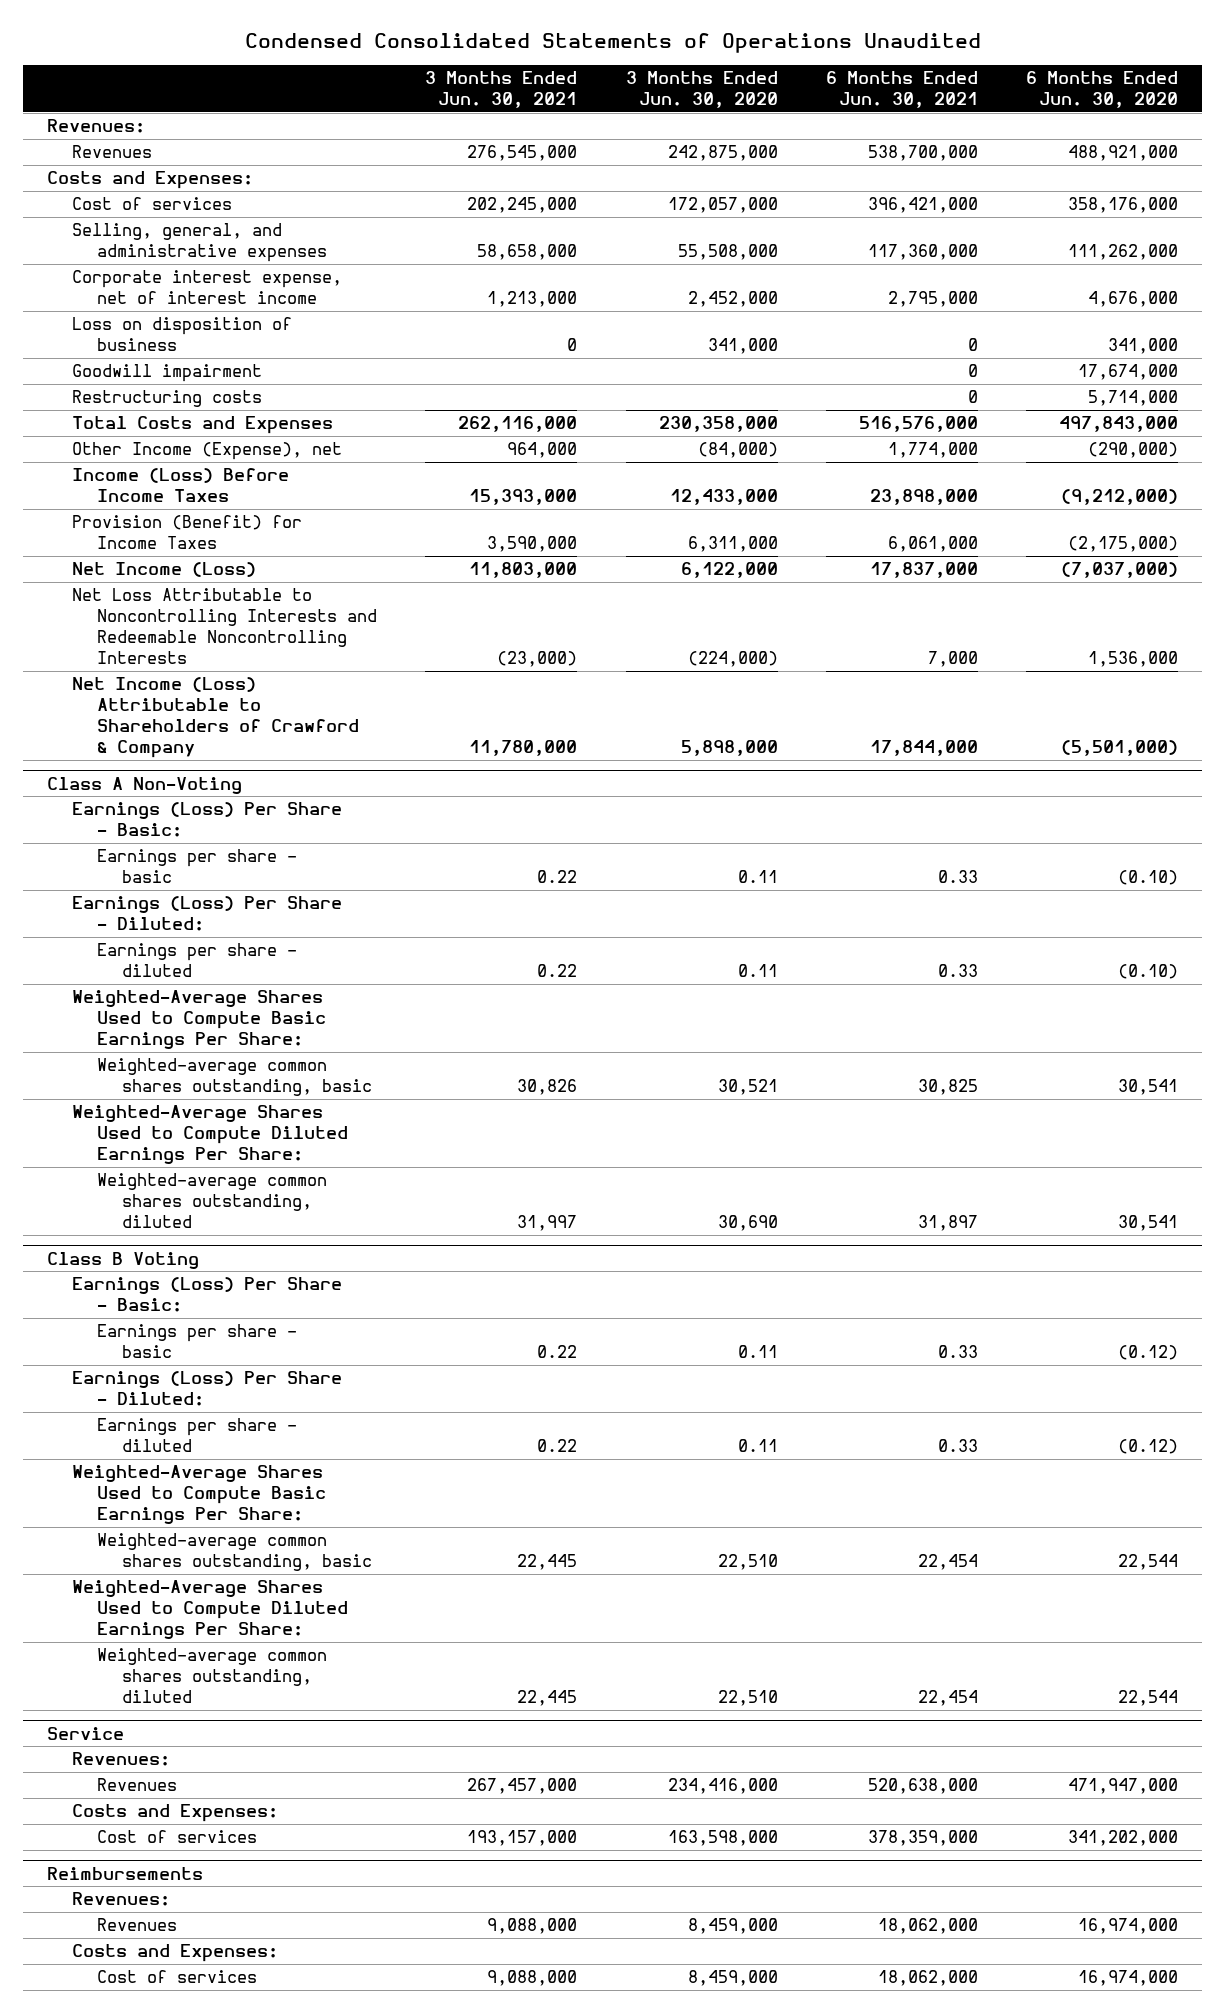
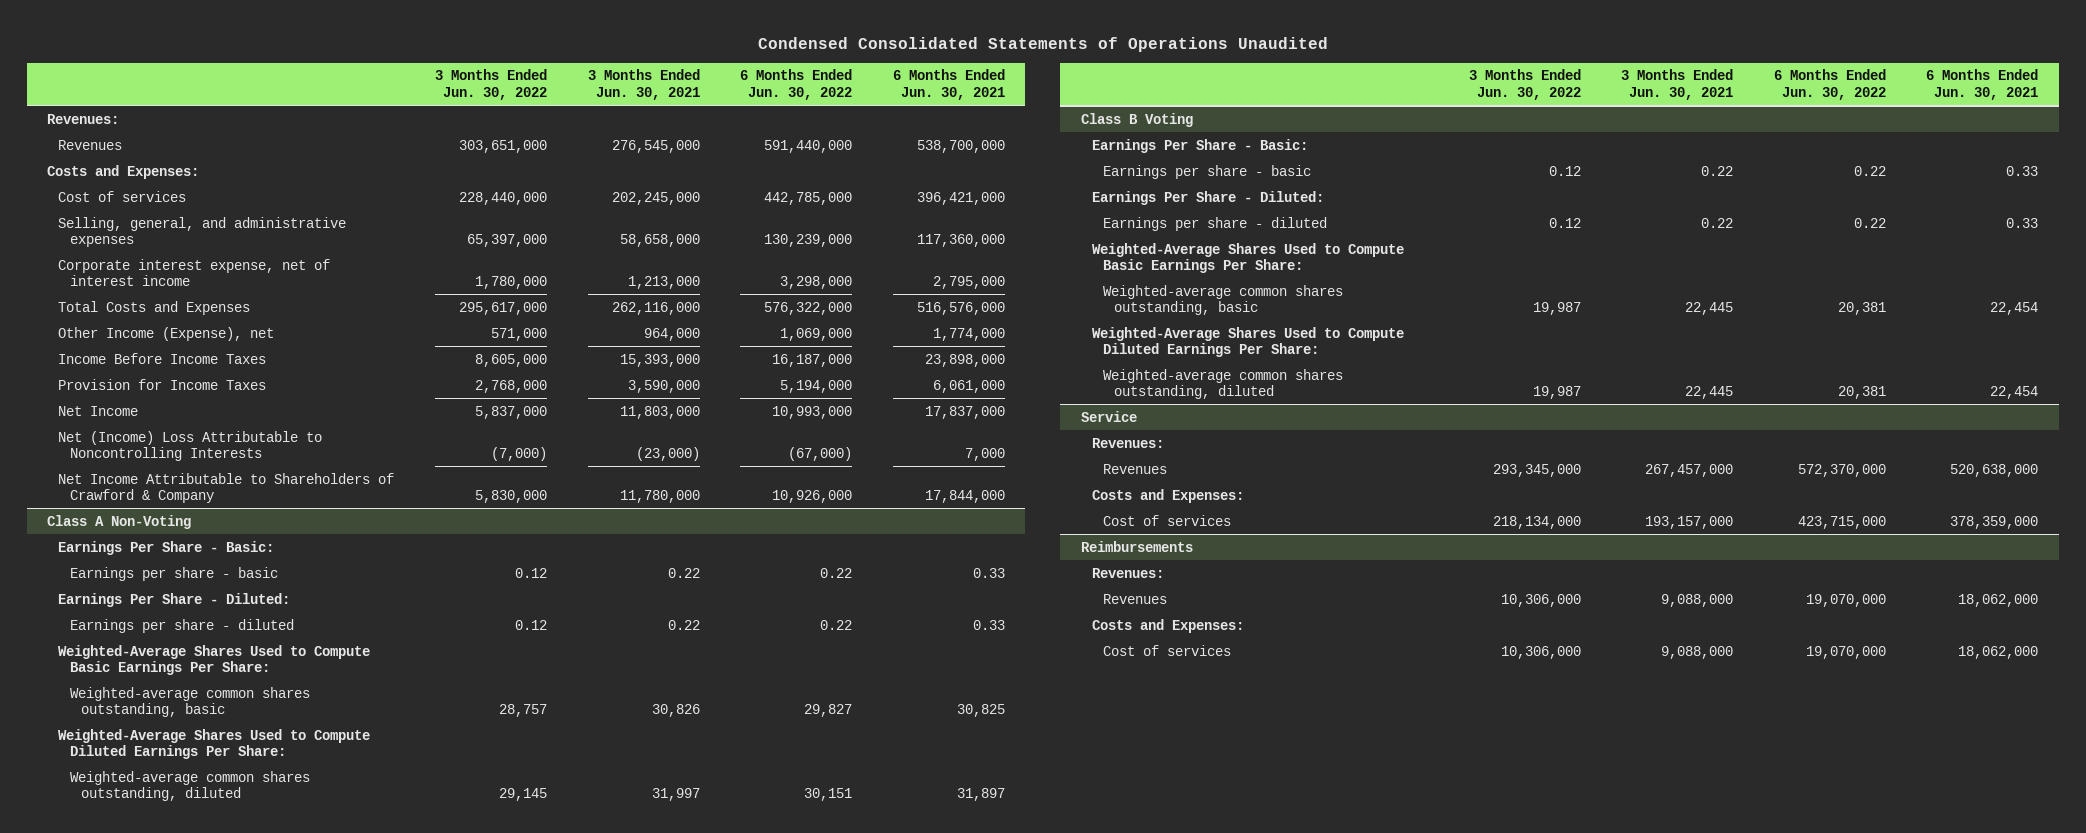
[625,70,778,108] 3 Months Ended Jun. 30, 2020 -> none
[1026,70,1179,108] 6 Months Ended Jun. 30, 2020 -> none
none -> [435,69,548,100] 3 Months Ended Jun. 30, 2022
none -> [740,69,853,100] 6 Months Ended Jun. 30, 2022
[71,317,292,352] Loss on disposition of business -> none
[71,364,262,383] Goodwill impairment -> none
[71,390,262,408] Restructuring costs -> none
[71,468,289,503] Income (Loss) Before Income Taxes -> [58,352,267,364] Income Before Income Taxes
[71,515,302,550] Provision (Benefit) for Income Taxes -> [58,378,267,390] Provision for Income Taxes
[71,562,256,578] Net Income (Loss) -> [58,405,139,416] Net Income
[71,588,377,665] Net Loss Attributable to Noncontrolling Interests and Redeemable Noncontrolling Interests -> [58,430,323,462] Net (Income) Loss Attributable to Noncontrolling Interests
[71,677,359,759] Net Income (Loss) Attributable to Shareholders of Crawford & Company -> [58,472,395,504] Net Income Attributable to Shareholders of Crawford & Company
[71,802,342,838] Earnings (Loss) Per Share - Basic: -> [58,540,275,555] Earnings Per Share - Basic:
[71,896,342,932] Earnings (Loss) Per Share - Diluted: -> [58,592,291,607] Earnings Per Share - Diluted:
[71,1277,342,1313] Earnings (Loss) Per Share - Basic: -> [1091,138,1308,153] Earnings Per Share - Basic:
[71,1371,342,1407] Earnings (Loss) Per Share - Diluted: -> [1091,190,1324,205] Earnings Per Share - Diluted:

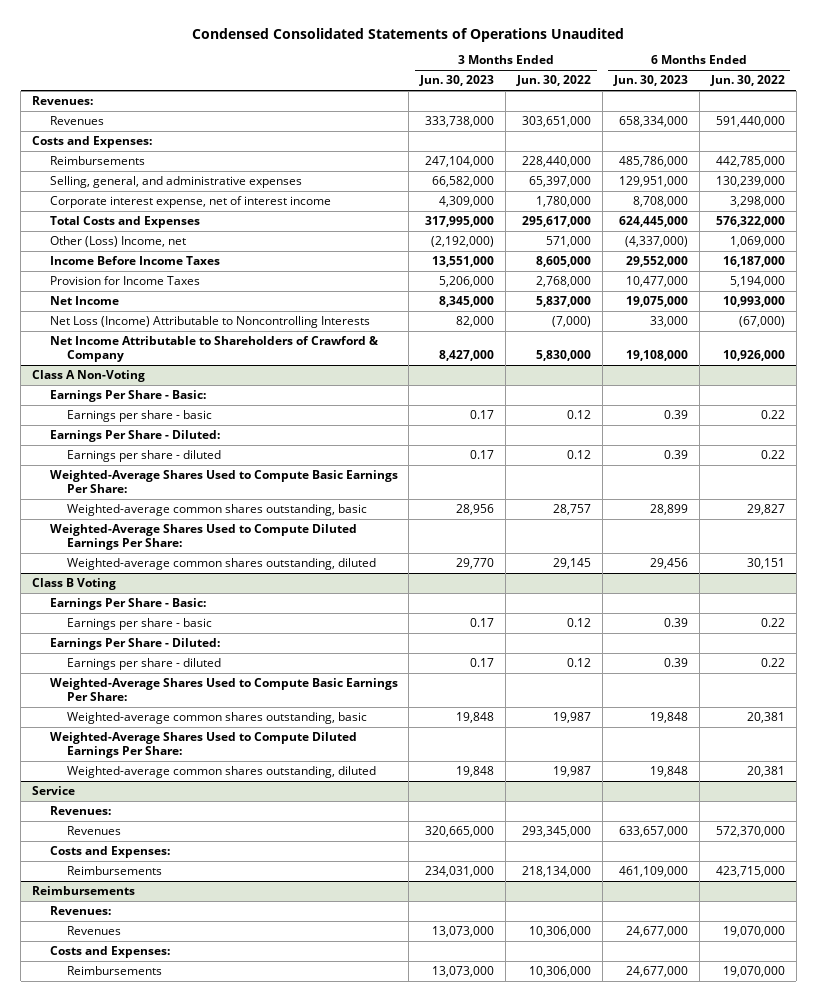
[587,69,700,100] 3 Months Ended Jun. 30, 2021 -> none
[893,69,1006,100] 6 Months Ended Jun. 30, 2021 -> none
none -> [419,75,495,87] Jun. 30, 2023
none -> [612,75,688,87] Jun. 30, 2023
[58,190,187,202] Cost of services -> [49,156,145,166] Reimbursements
[58,326,275,341] Other Income (Expense), net -> [49,236,186,248] Other (Loss) Income, net
[58,430,323,462] Net (Income) Loss Attributable to Noncontrolling Interests -> [49,316,370,329] Net Loss (Income) Attributable to Noncontrolling Interests
[1102,514,1231,526] Cost of services -> [66,866,162,876] Reimbursements
[1102,644,1231,656] Cost of services -> [66,966,162,976] Reimbursements

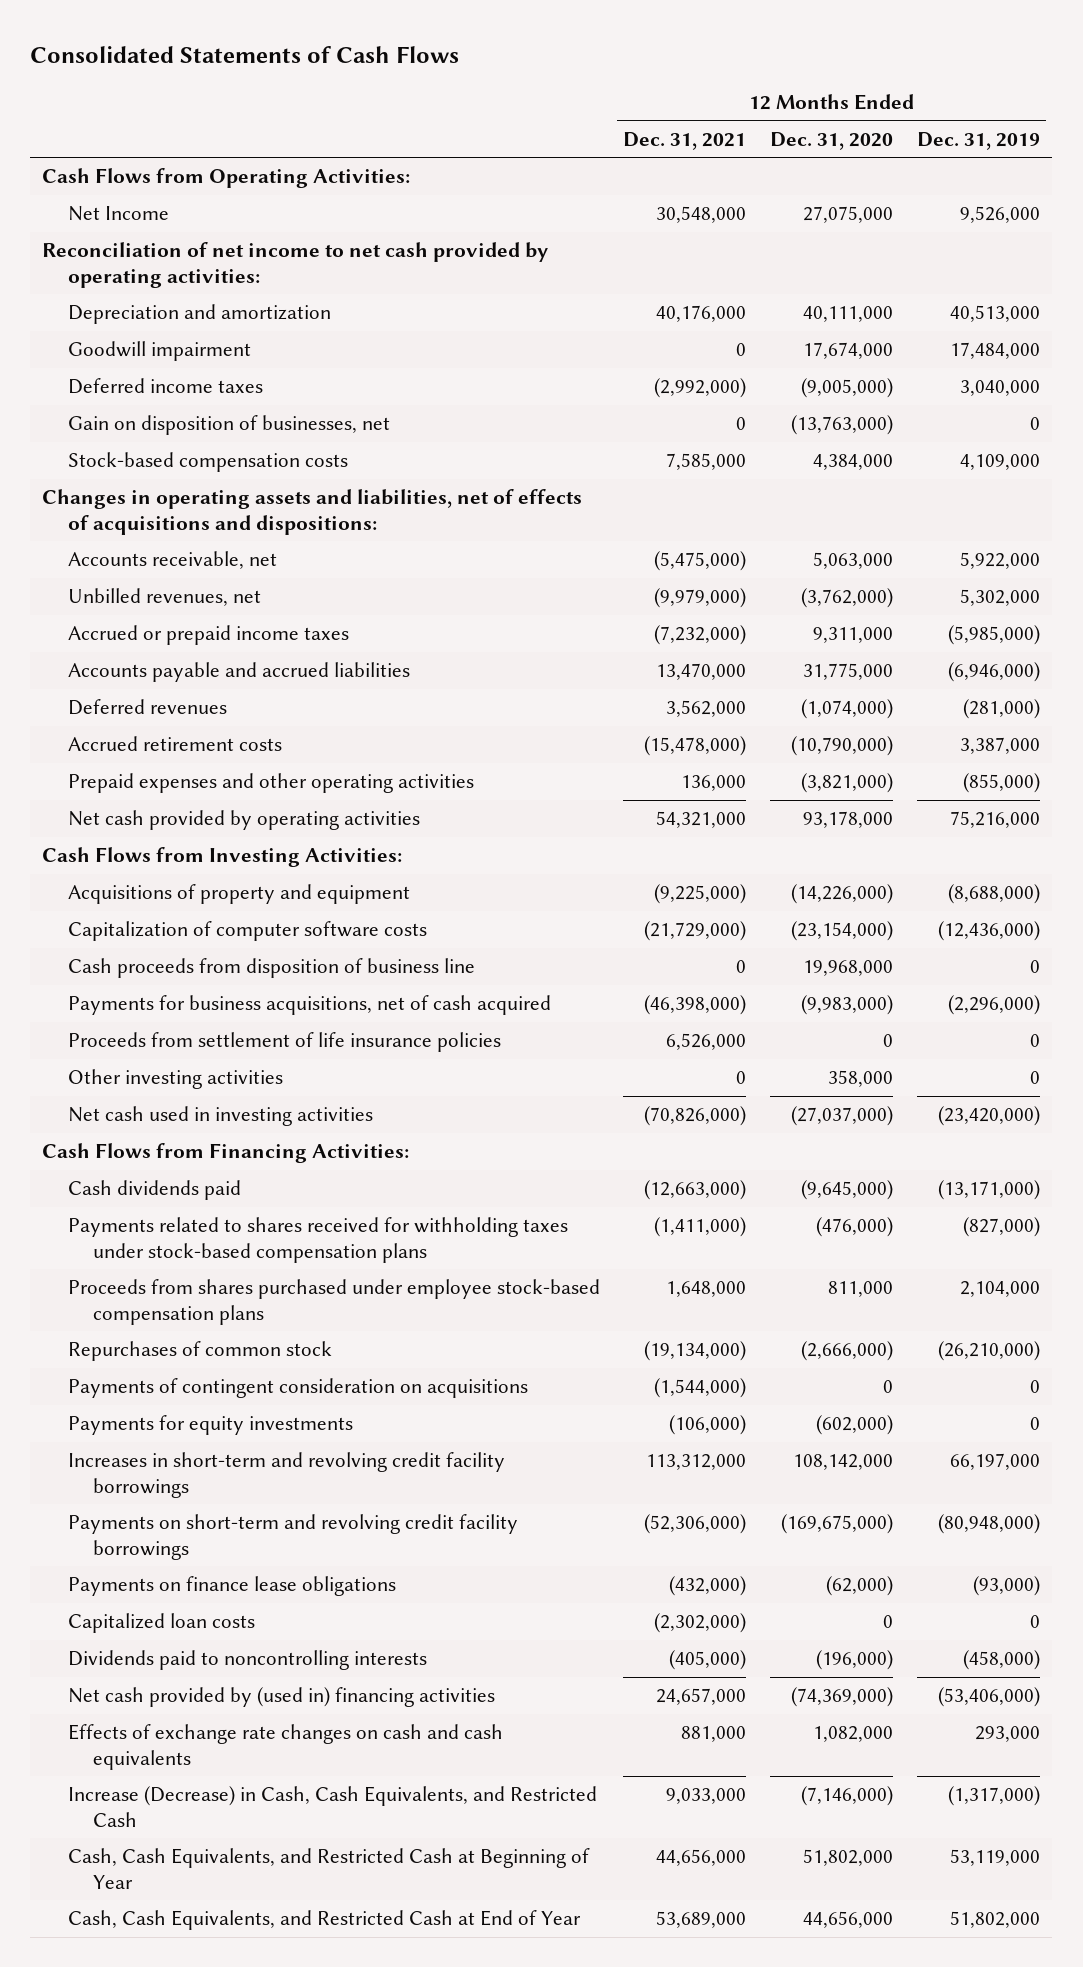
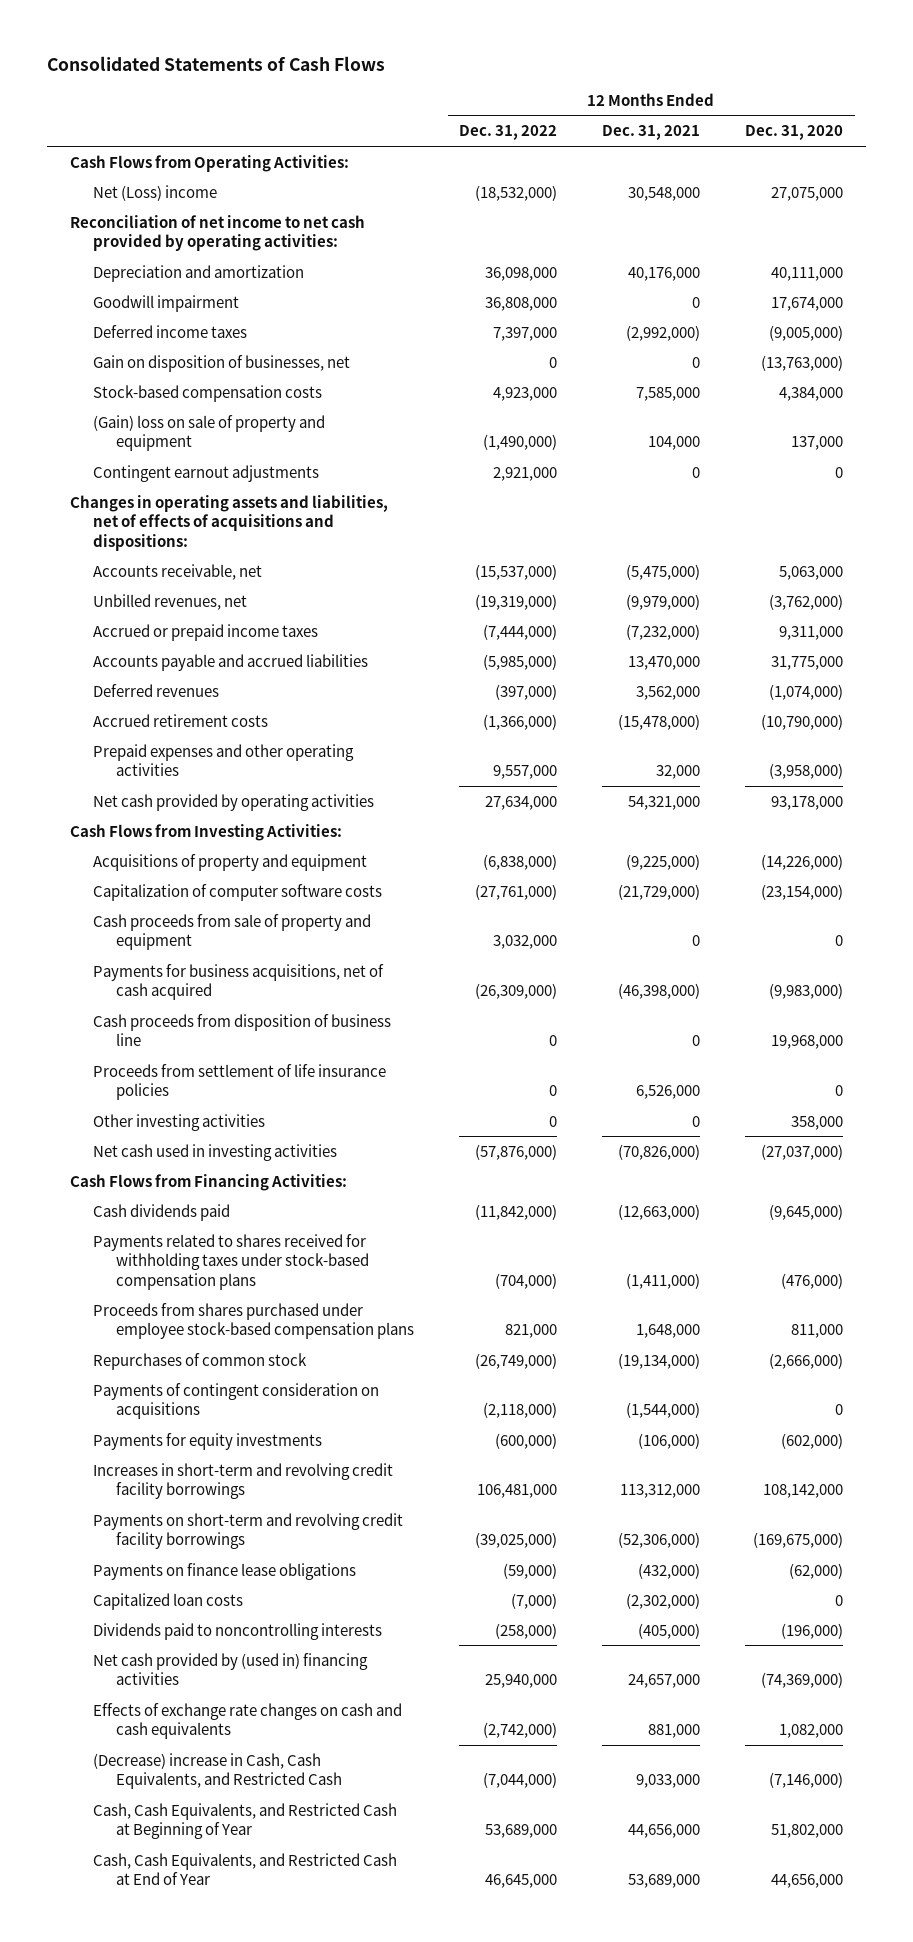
[917,131,1041,150] Dec. 31, 2019 -> none
none -> [459,125,558,141] Dec. 31, 2022
[67,206,169,222] Net Income -> [92,184,217,201] Net (Loss) income
none -> [92,414,325,452] (Gain) loss on sale of property and equipment
none -> [92,464,319,482] Contingent earnout adjustments
[681,775,747,792] 136,000 -> [656,765,701,780] 32,000
[801,773,894,794] (3,821,000) -> [769,763,844,780] (3,958,000)
none -> [92,913,371,951] Cash proceeds from sale of property and equipment
[67,958,475,979] Cash proceeds from disposition of business line -> [92,1013,391,1047] Cash proceeds from disposition of business line
[67,1786,597,1827] Increase (Decrease) in Cash, Cash Equivalents, and Restricted Cash -> [92,1752,343,1790] (Decrease) increase in Cash, Cash Equivalents, and Restricted Cash

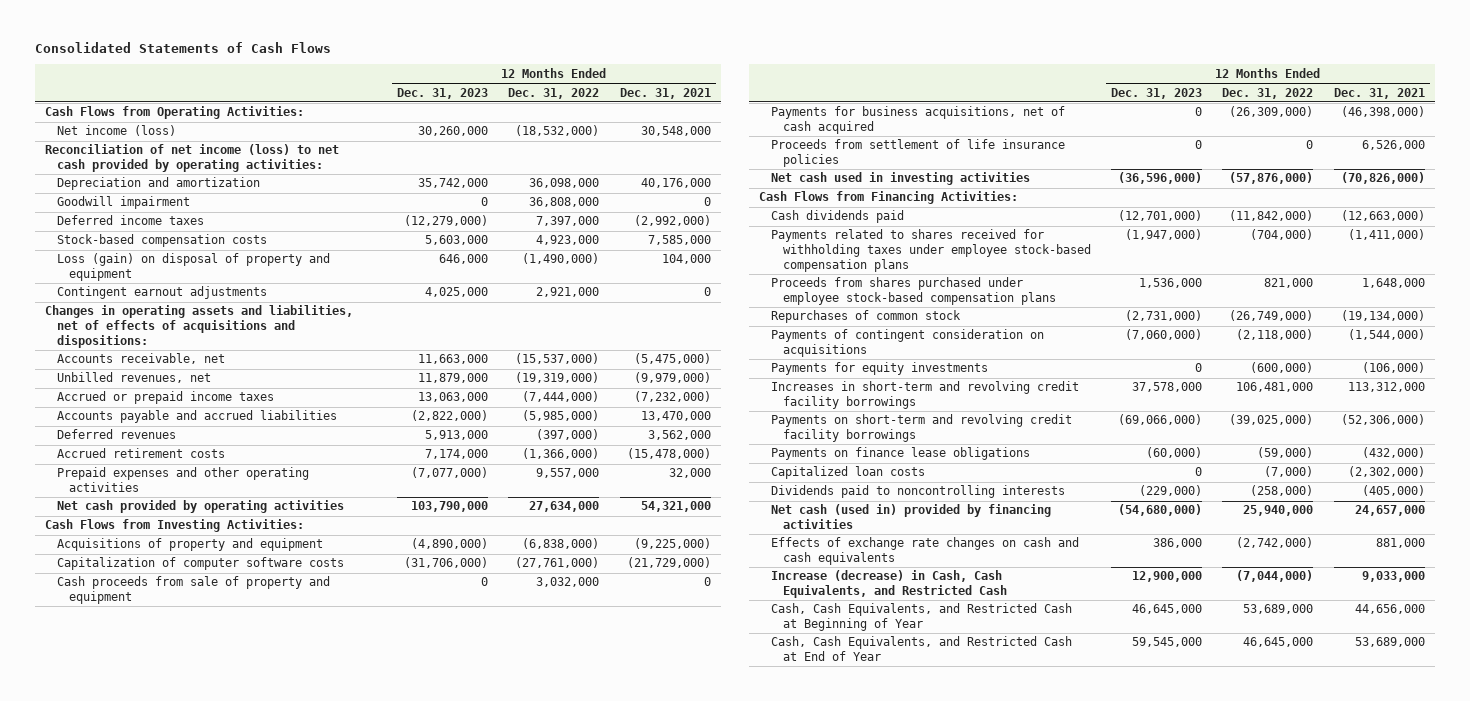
[745,125,844,141] Dec. 31, 2020 -> none
none -> [396,87,488,99] Dec. 31, 2023
[92,184,217,201] Net (Loss) income -> [57,125,177,137] Net income (loss)
[69,214,365,252] Reconciliation of net income to net cash provided by operating activities: -> [45,144,340,172] Reconciliation of net income (loss) to net cash provided by operating activities:
[92,354,350,372] Gain on disposition of businesses, net -> none
[92,414,325,452] (Gain) loss on sale of property and equipment -> [57,253,331,281] Loss (gain) on disposal of property and equipment
[92,1013,391,1047] Cash proceeds from disposition of business line -> none
[92,1113,265,1131] Other investing activities -> none
[92,1233,370,1290] Payments related to shares received for withholding taxes under stock-based compensation plans -> [771,229,1091,272] Payments related to shares received for withholding taxes under employee stock-based compensation plans
[92,1652,368,1686] Net cash provided by (used in) financing activities -> [771,504,1052,529] Net cash (used in) provided by financing activities
[92,1752,343,1790] (Decrease) increase in Cash, Cash Equivalents, and Restricted Cash -> [771,570,1007,598] Increase (decrease) in Cash, Cash Equivalents, and Restricted Cash

